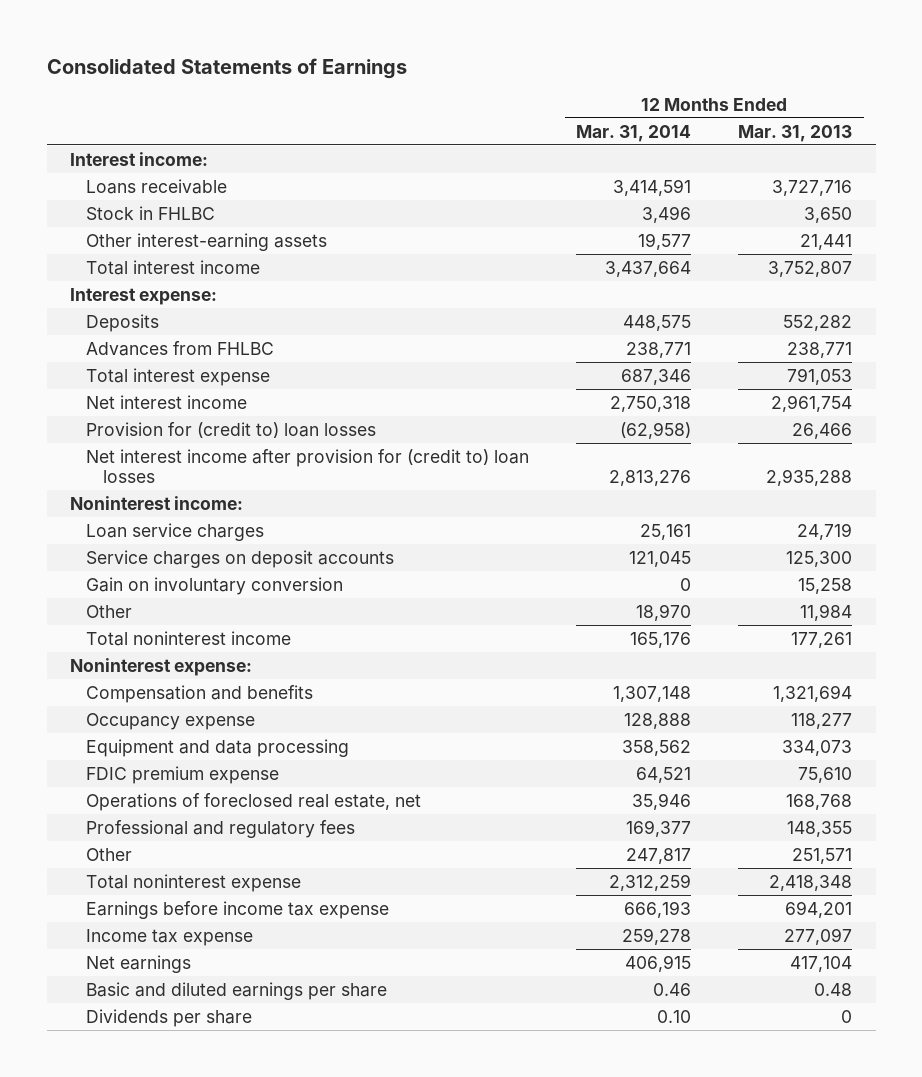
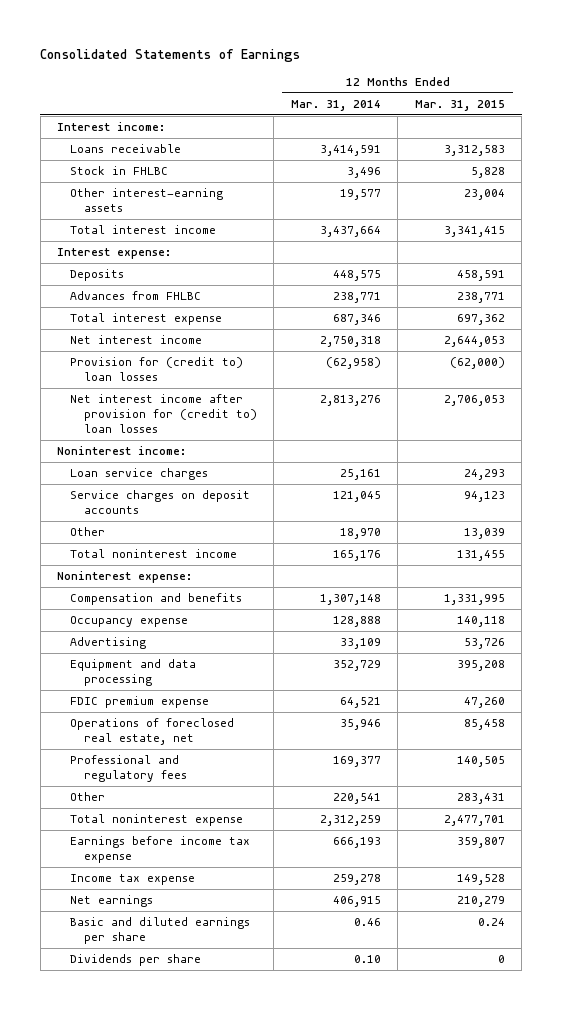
[738,124,853,142] Mar. 31, 2013 -> none
none -> [414,99,505,111] Mar. 31, 2015
[86,576,344,595] Gain on involuntary conversion -> none
none -> [70,637,147,650] Advertising
[622,739,692,756] 358,562 -> [332,660,381,672] 352,729
[626,847,692,864] 247,817 -> [332,793,381,805] 220,541

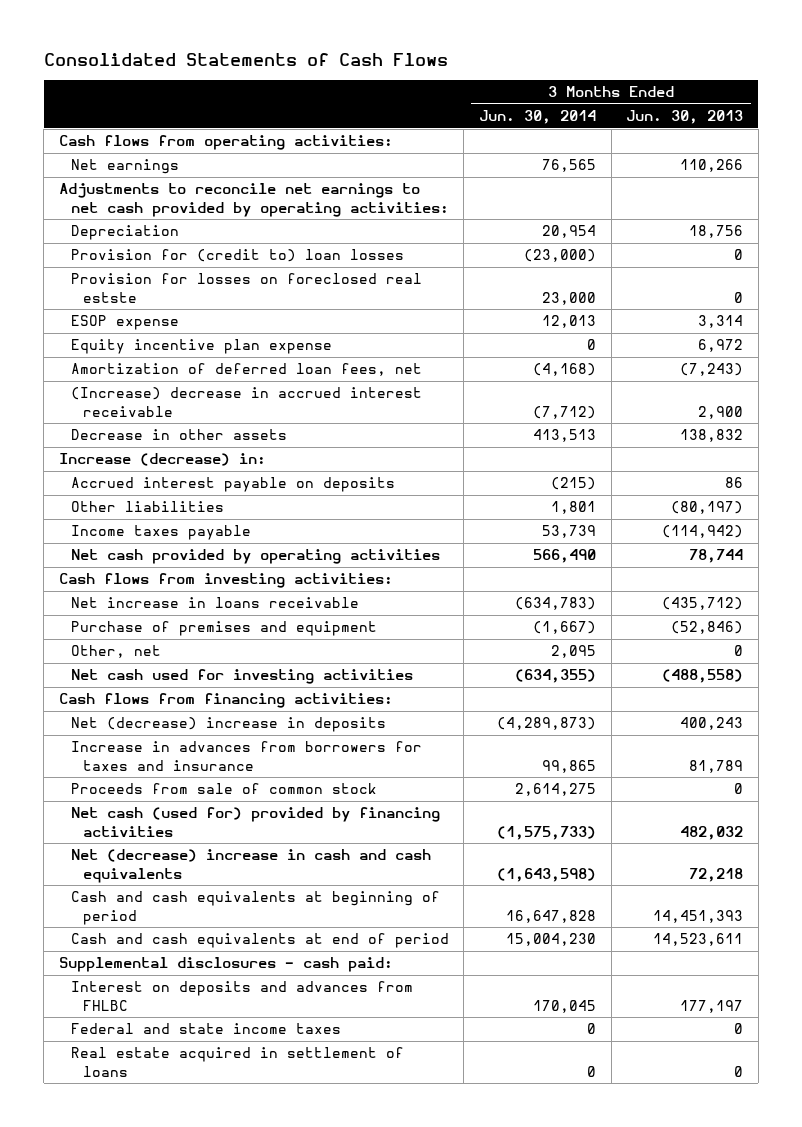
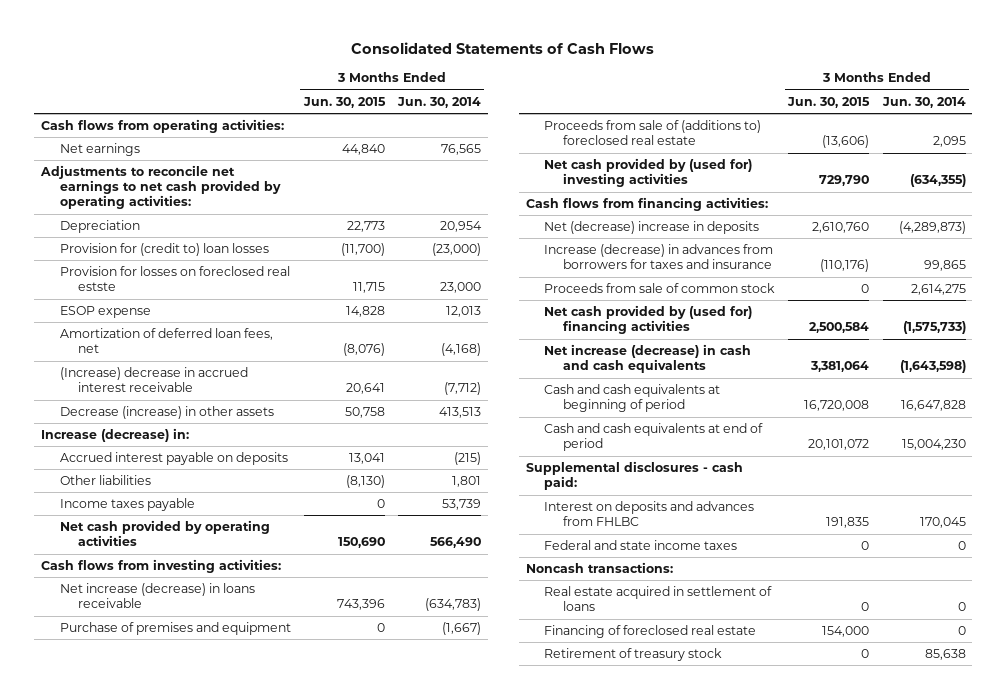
[626,110,744,125] Jun. 30, 2013 -> none
none -> [302,96,386,108] Jun. 30, 2015
[70,339,332,355] Equity incentive plan expense -> none
[70,429,287,441] Decrease in other assets -> [59,406,274,420] Decrease (increase) in other assets
[70,597,359,609] Net increase in loans receivable -> [59,583,255,609] Net increase (decrease) in loans receivable
[70,645,161,659] Other, net -> [544,120,762,146] Proceeds from sale of (additions to) foreclosed real estate
[70,669,413,685] Net cash used for investing activities -> [544,158,753,188] Net cash provided by (used for) investing activities
[70,741,422,771] Increase in advances from borrowers for taxes and insurance -> [544,244,774,270] Increase (decrease) in advances from borrowers for taxes and insurance
[70,807,440,837] Net cash (used for) provided by financing activities -> [544,305,753,335] Net cash provided by (used for) financing activities
[70,849,431,883] Net (decrease) increase in cash and cash equivalents -> [544,344,752,374] Net increase (decrease) in cash and cash equivalents
none -> [525,562,673,574] Noncash transactions:
none -> [544,625,757,639] Financing of foreclosed real estate
none -> [544,648,723,662] Retirement of treasury stock

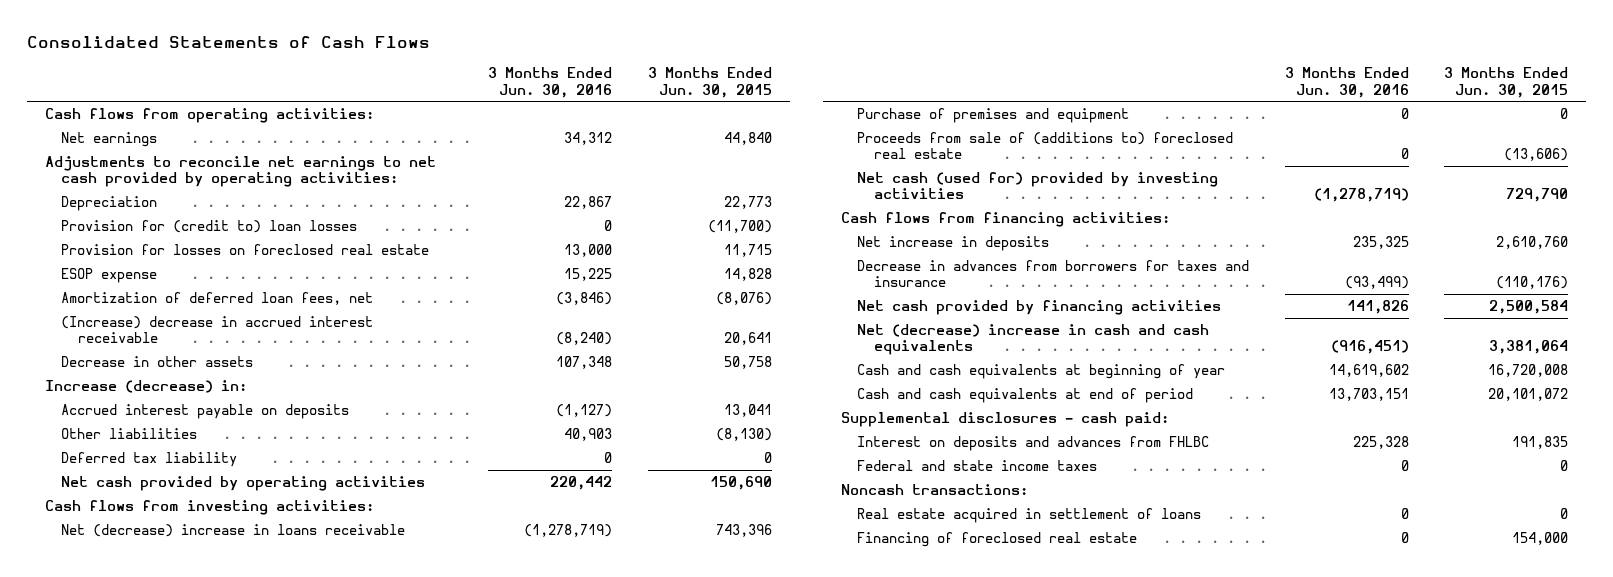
[396,96,481,108] Jun. 30, 2014 -> none
none -> [488,67,613,98] 3 Months Ended Jun. 30, 2016
[59,266,290,292] Provision for losses on foreclosed real estste -> [61,244,430,256] Provision for losses on foreclosed real estate
[59,406,274,420] Decrease (increase) in other assets -> [61,356,254,368] Decrease in other assets
[59,498,195,512] Income taxes payable -> [61,452,238,468] Deferred tax liability
[59,583,255,609] Net increase (decrease) in loans receivable -> [61,524,406,538] Net (decrease) increase in loans receivable
[544,158,753,188] Net cash provided by (used for) investing activities -> [857,172,1219,200] Net cash (used for) provided by investing activities
[544,283,776,294] Proceeds from sale of common stock -> none
[544,221,760,235] Net (decrease) increase in deposits -> [857,236,1050,252] Net increase in deposits
[544,244,774,270] Increase (decrease) in advances from borrowers for taxes and insurance -> [857,260,1250,288] Decrease in advances from borrowers for taxes and insurance
[544,305,753,335] Net cash provided by (used for) financing activities -> [857,300,1222,316] Net cash provided by financing activities
[544,344,752,374] Net increase (decrease) in cash and cash equivalents -> [857,324,1210,356] Net (decrease) increase in cash and cash equivalents
[544,384,721,413] Cash and cash equivalents at beginning of period -> [857,364,1226,380] Cash and cash equivalents at beginning of year
[544,648,723,662] Retirement of treasury stock -> none

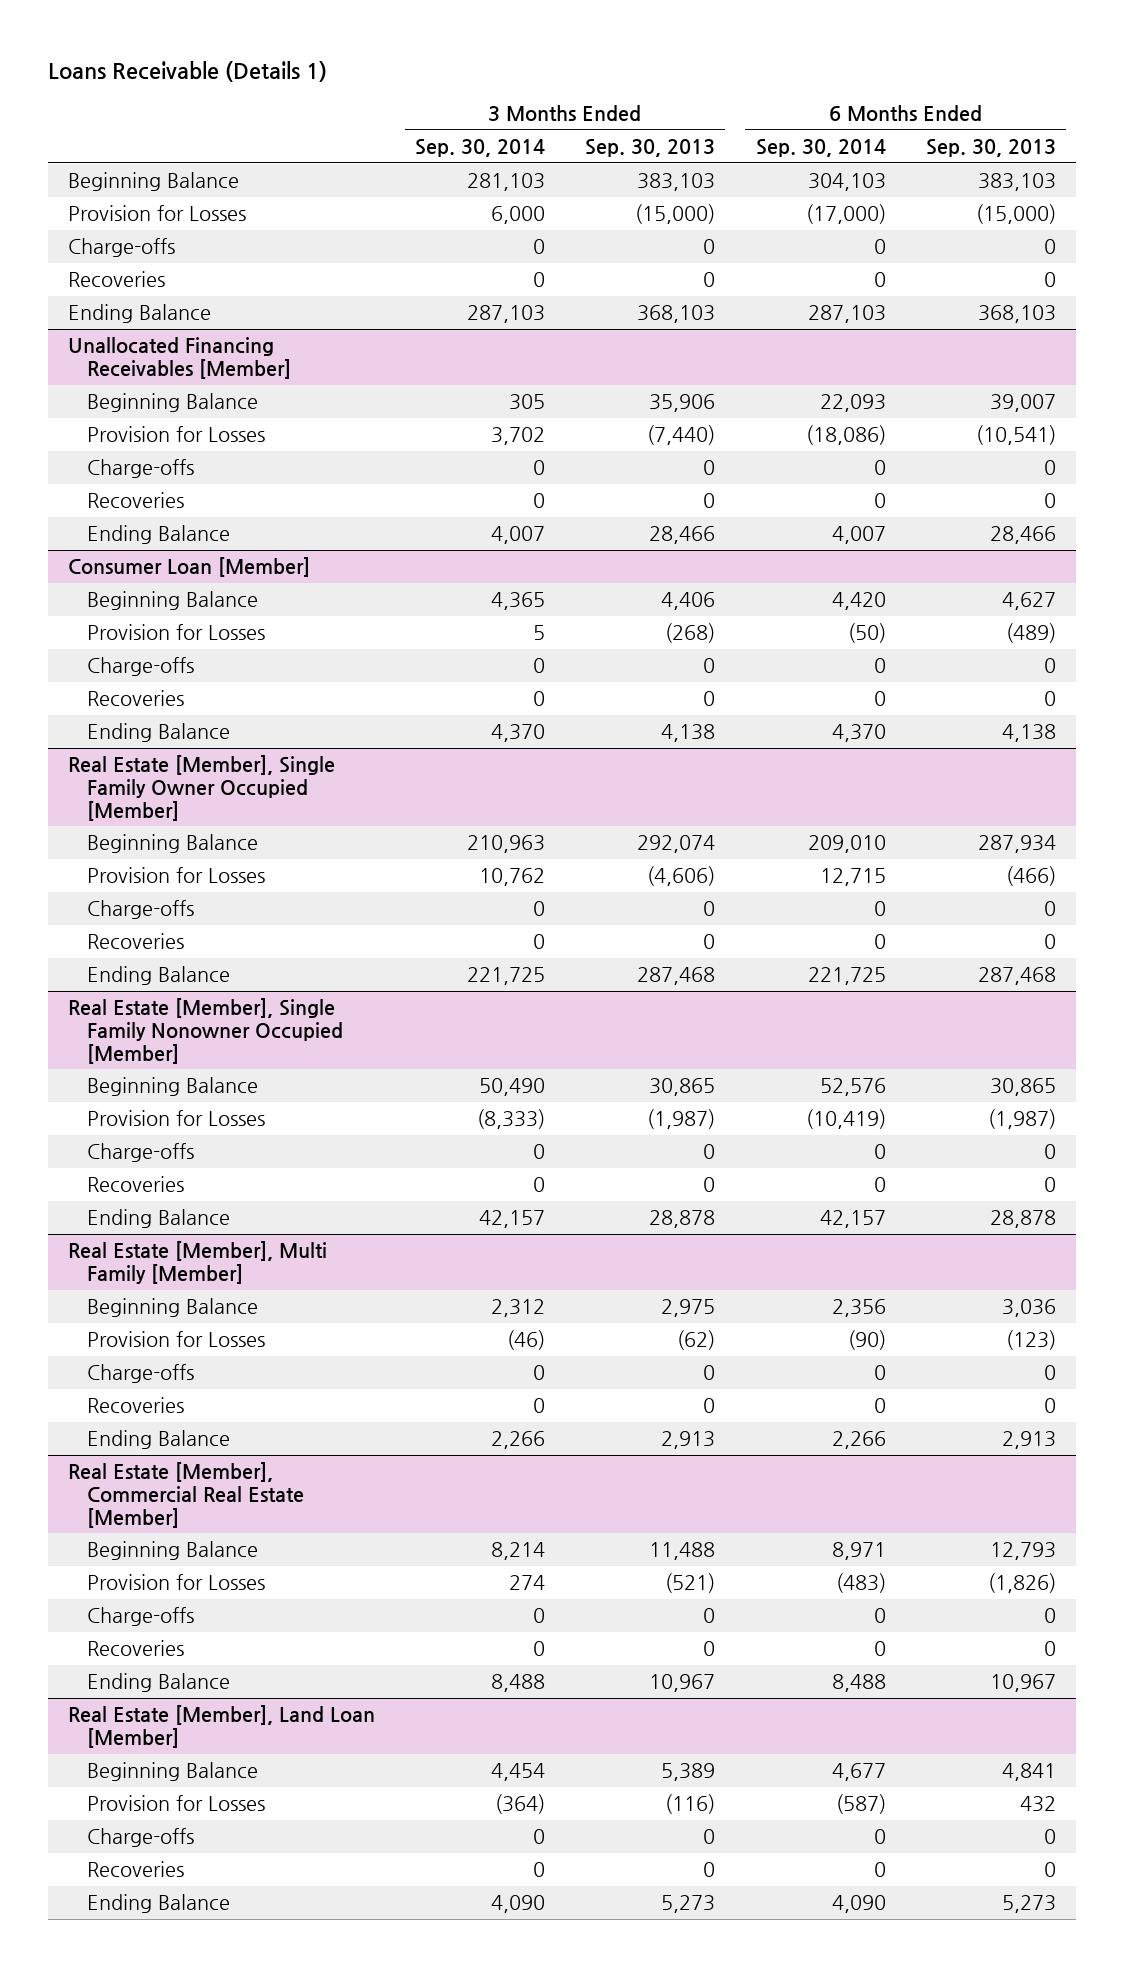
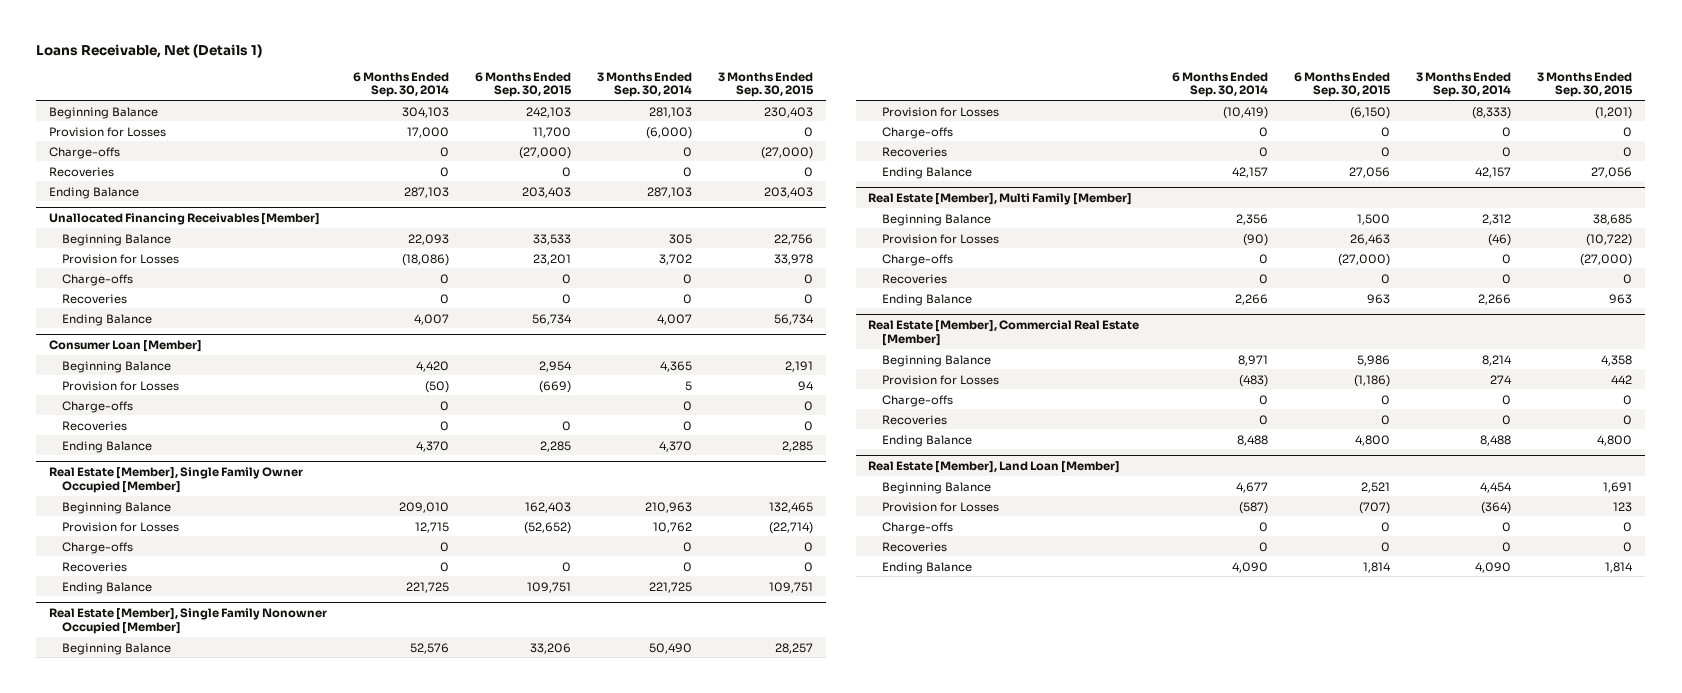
[47,60,327,82] Loans Receivable (Details 1) -> [36,43,263,58] Loans Receivable, Net (Details 1)
[585,139,716,158] Sep. 30, 2013 -> none
[925,139,1056,158] Sep. 30, 2013 -> none
none -> [475,71,573,98] 6 Months Ended Sep. 30, 2015
none -> [718,71,815,98] 3 Months Ended Sep. 30, 2015
[491,206,546,225] 6,000 -> [646,126,693,139] (6,000)
[805,204,886,225] (17,000) -> [407,126,450,138] 17,000

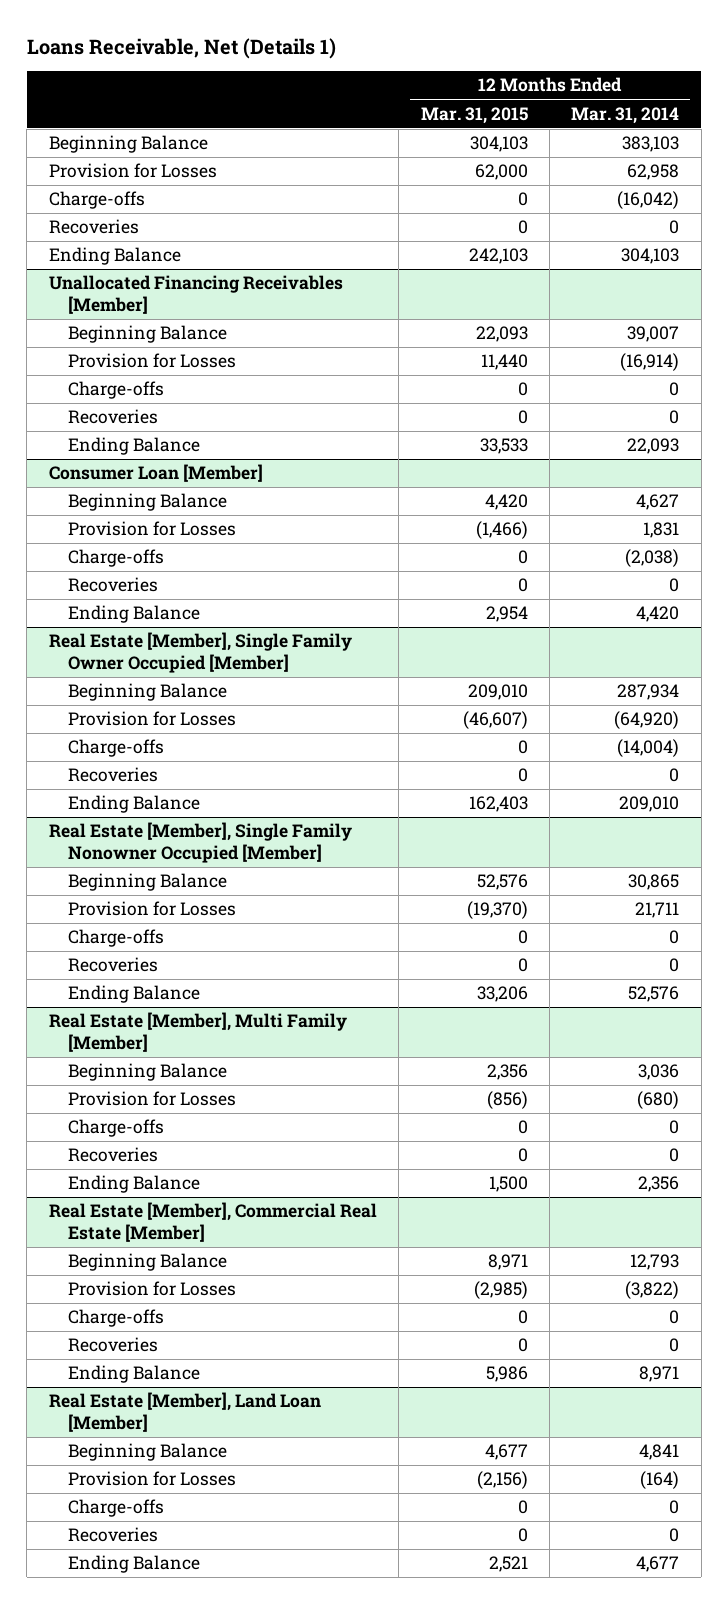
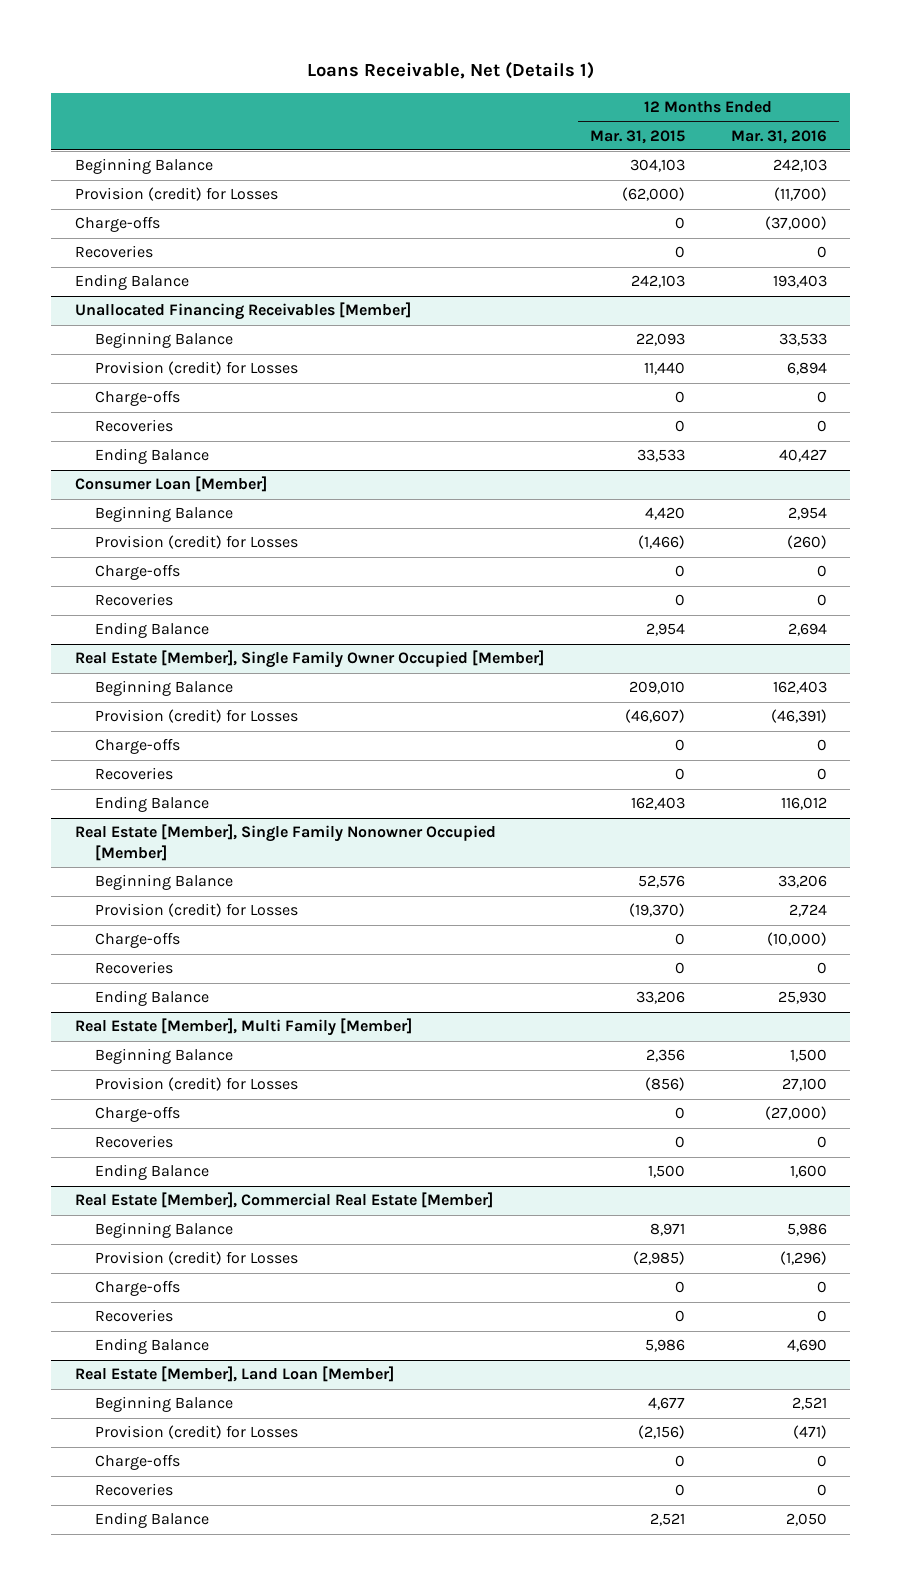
[571,106,680,124] Mar. 31, 2014 -> none
none -> [730,129,827,144] Mar. 31, 2016
[48,163,217,179] Provision for Losses -> [74,187,278,202] Provision (credit) for Losses
[474,164,528,181] 62,000 -> [621,187,685,202] (62,000)
[67,353,236,369] Provision for Losses -> [94,361,298,376] Provision (credit) for Losses
[67,521,236,537] Provision for Losses -> [94,535,298,550] Provision (credit) for Losses
[67,711,236,727] Provision for Losses -> [94,709,298,724] Provision (credit) for Losses
[67,901,236,917] Provision for Losses -> [94,903,298,918] Provision (credit) for Losses
[67,1091,236,1107] Provision for Losses -> [94,1077,298,1092] Provision (credit) for Losses
[67,1281,236,1297] Provision for Losses -> [94,1251,298,1266] Provision (credit) for Losses
[67,1471,236,1487] Provision for Losses -> [94,1425,298,1440] Provision (credit) for Losses

